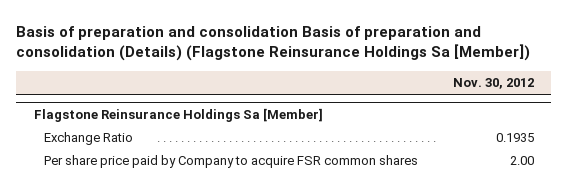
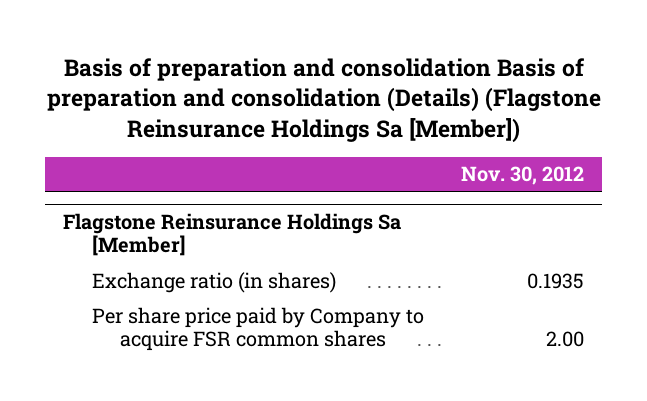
[44,132,134,146] Exchange Ratio -> [91,271,336,293] Exchange ratio (in shares)

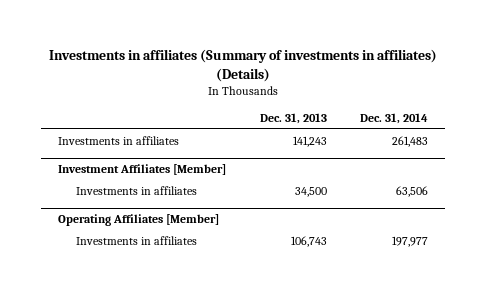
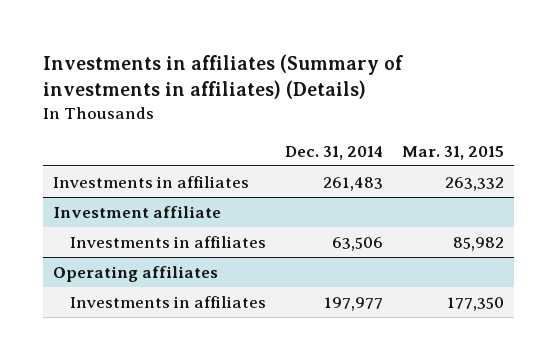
[259,113,327,125] Dec. 31, 2013 -> none
none -> [402,145,505,160] Mar. 31, 2015
[58,164,227,176] Investment Affiliates [Member] -> [53,205,222,218] Investment affiliate
[58,214,220,227] Operating Affiliates [Member] -> [53,265,219,282] Operating affiliates

